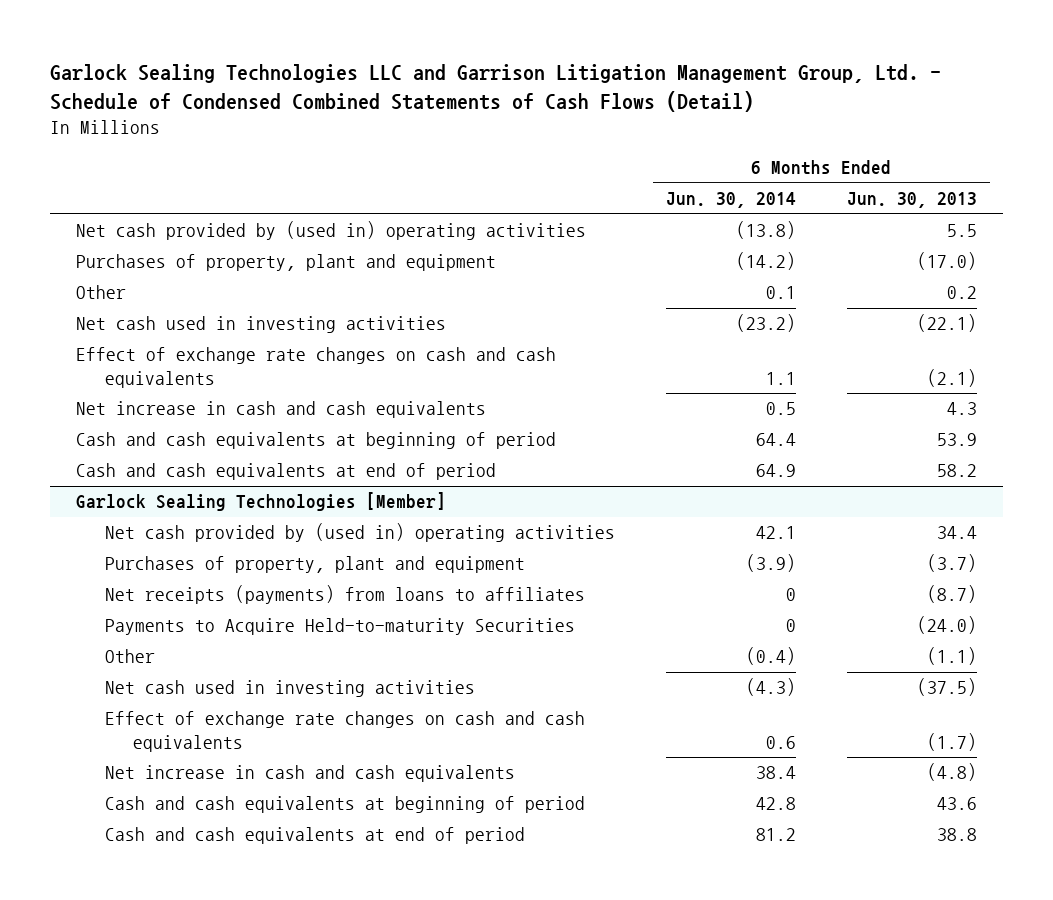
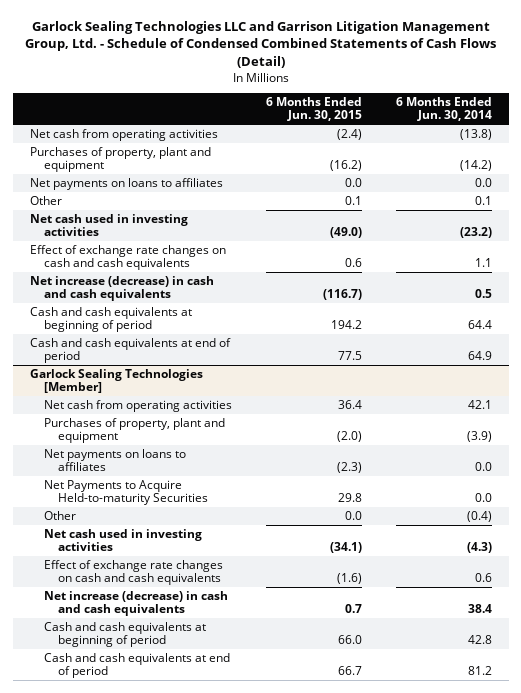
[846,191,977,208] Jun. 30, 2013 -> none
none -> [265,96,362,122] 6 Months Ended Jun. 30, 2015
[75,221,586,241] Net cash provided by (used in) operating activities -> [29,129,218,142] Net cash from operating activities
none -> [29,178,223,191] Net payments on loans to affiliates
[75,401,486,419] Net increase in cash and cash equivalents -> [29,276,214,302] Net increase (decrease) in cash and cash equivalents
[104,523,615,543] Net cash provided by (used in) operating activities -> [44,400,233,413] Net cash from operating activities
[104,585,585,605] Net receipts (payments) from loans to affiliates -> [44,449,187,472] Net payments on loans to affiliates
[785,588,796,602] 0 -> [474,462,492,472] 0.0
[104,618,575,636] Payments to Acquire Held-to-maturity Securities -> [44,480,209,506] Net Payments to Acquire Held-to-maturity Securities
[785,619,796,633] 0 -> [474,493,492,503] 0.0
[104,765,515,783] Net increase in cash and cash equivalents -> [44,591,229,617] Net increase (decrease) in cash and cash equivalents

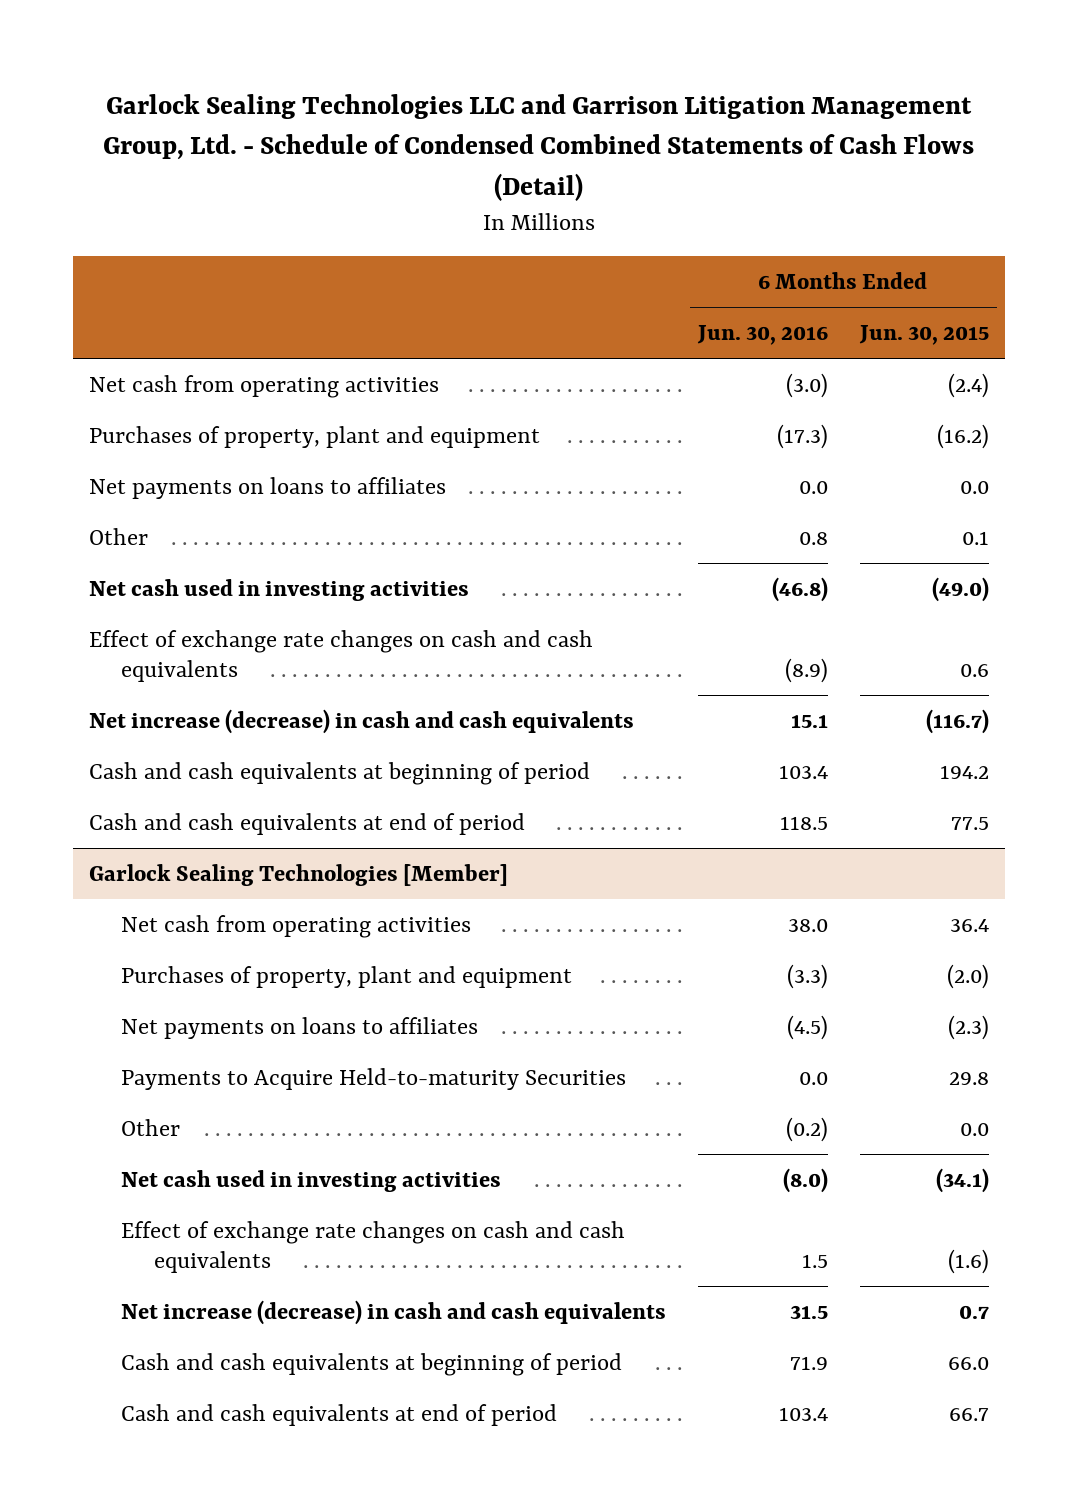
[395,96,492,122] 6 Months Ended Jun. 30, 2014 -> none
none -> [697,325,829,346] Jun. 30, 2016
[44,480,209,506] Net Payments to Acquire Held-to-maturity Securities -> [121,1067,627,1090] Payments to Acquire Held-to-maturity Securities

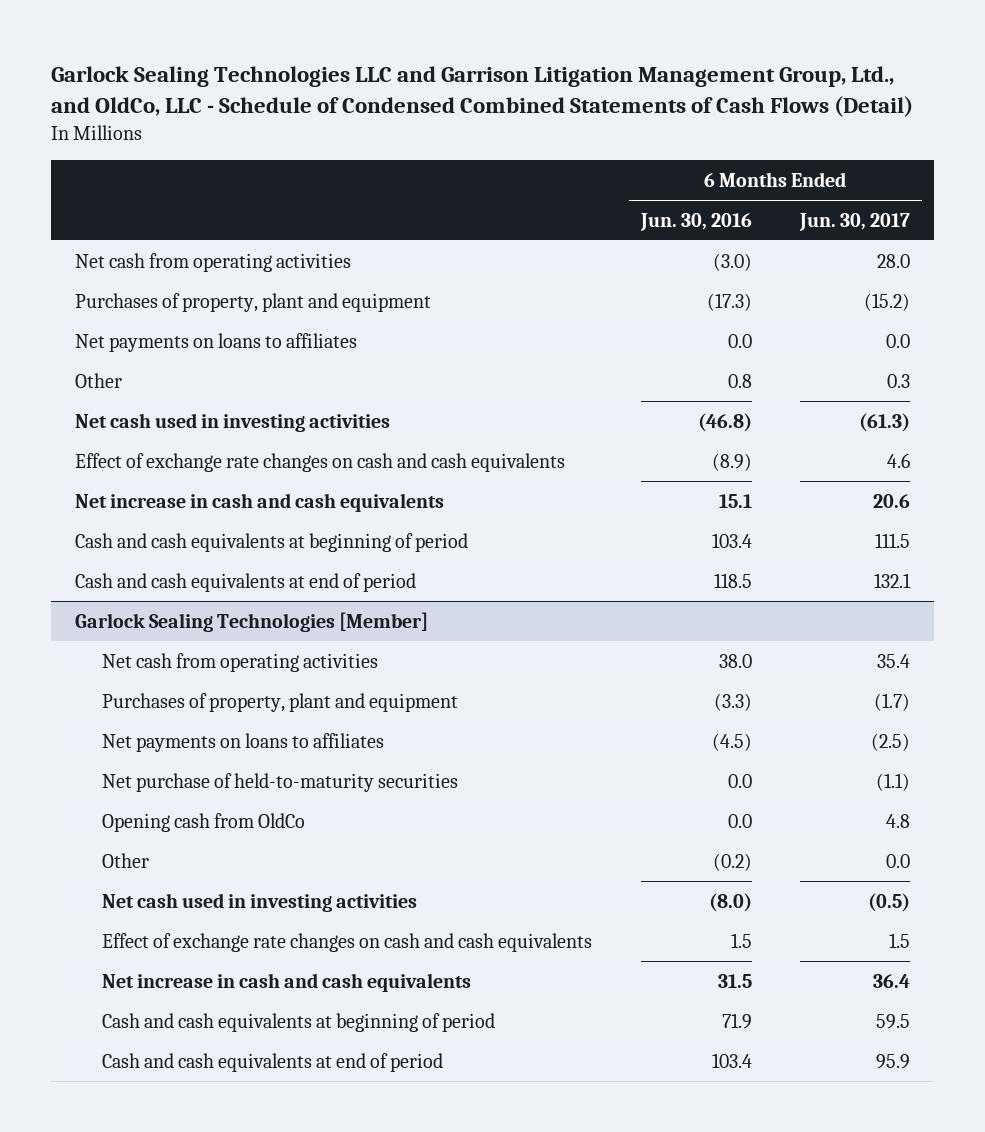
[102,93,974,201] Garlock Sealing Technologies LLC and Garrison Litigation Management Group, Ltd. - Schedule of Condensed Combined Statements of Cash Flows (Detail) -> [50,65,913,117] Garlock Sealing Technologies LLC and Garrison Litigation Management Group, Ltd., and OldCo, LLC - Schedule of Condensed Combined Statements of Cash Flows (Detail)
[858,325,989,346] Jun. 30, 2015 -> none
none -> [798,212,910,231] Jun. 30, 2017
[89,708,635,734] Net increase (decrease) in cash and cash equivalents -> [74,492,444,512] Net increase in cash and cash equivalents
[121,1067,627,1090] Payments to Acquire Held-to-maturity Securities -> [102,772,459,792] Net purchase of held-to-maturity securities
none -> [102,812,306,832] Opening cash from OldCo
[121,1299,667,1325] Net increase (decrease) in cash and cash equivalents -> [102,972,472,992] Net increase in cash and cash equivalents

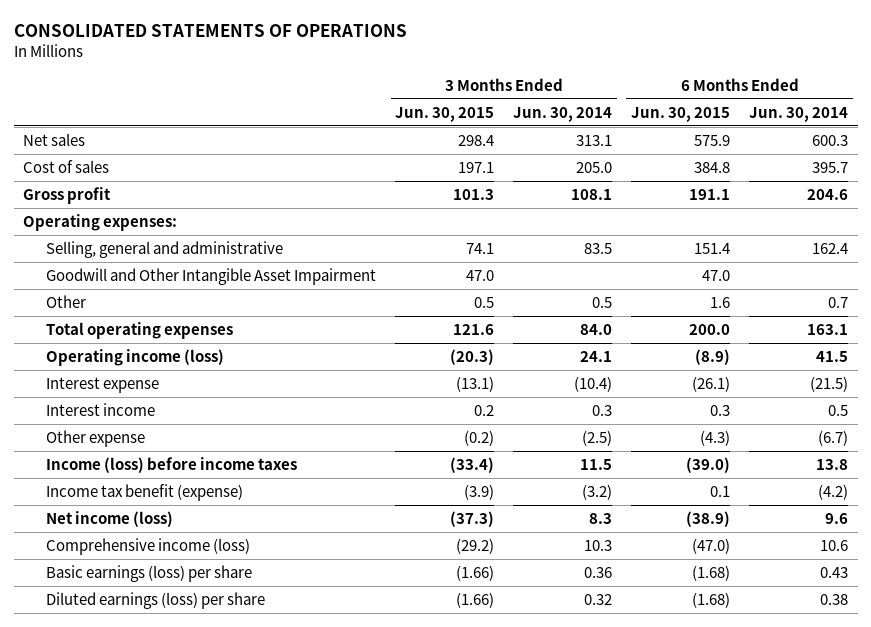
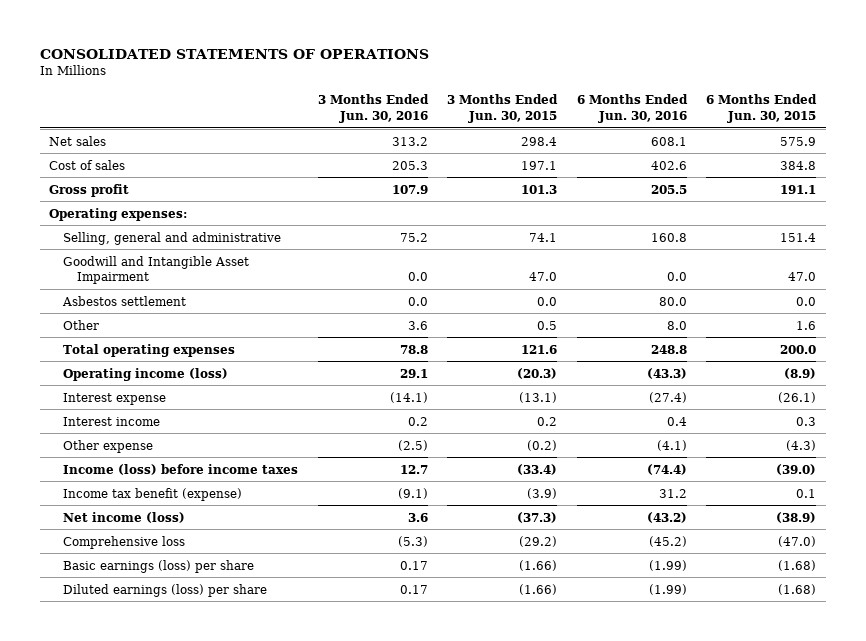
[513,106,613,122] Jun. 30, 2014 -> none
[749,106,849,122] Jun. 30, 2014 -> none
none -> [317,94,429,123] 3 Months Ended Jun. 30, 2016
none -> [576,94,688,123] 6 Months Ended Jun. 30, 2016
[46,268,377,286] Goodwill and Other Intangible Asset Impairment -> [63,255,250,285] Goodwill and Intangible Asset Impairment
none -> [62,295,187,306] Asbestos settlement
[46,538,251,556] Comprehensive income (loss) -> [63,535,186,549] Comprehensive loss

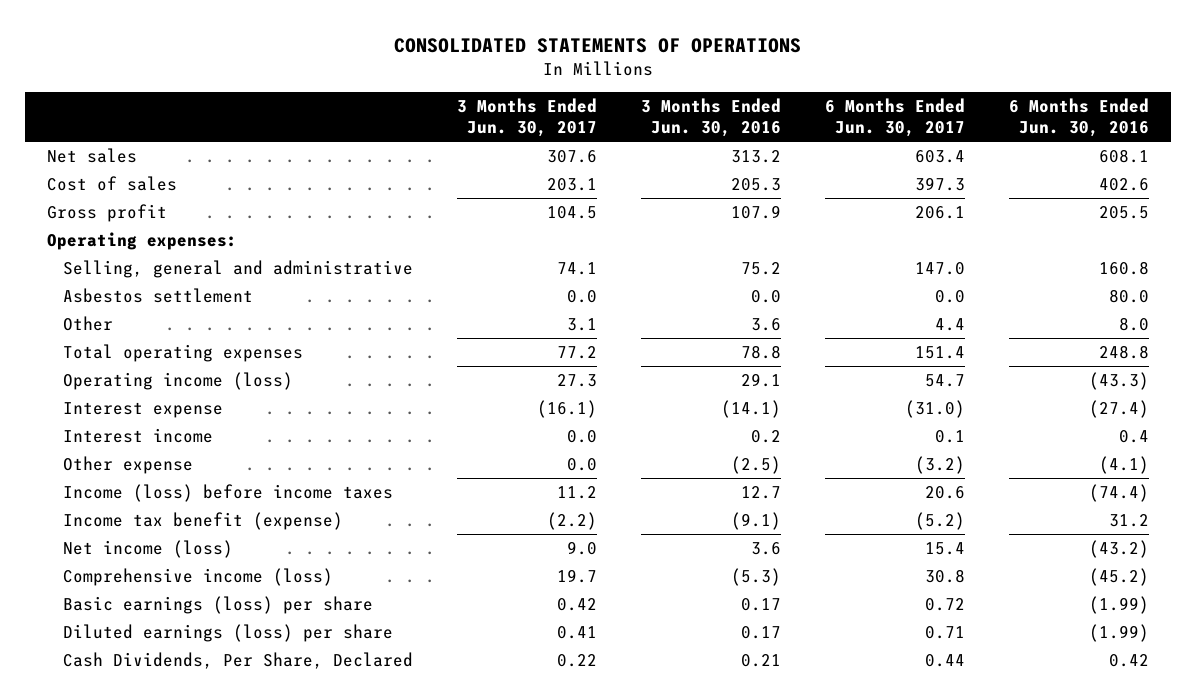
[447,94,559,123] 3 Months Ended Jun. 30, 2015 -> none
[706,94,818,123] 6 Months Ended Jun. 30, 2015 -> none
none -> [457,97,598,138] 3 Months Ended Jun. 30, 2017
none -> [824,97,965,138] 6 Months Ended Jun. 30, 2017
[63,255,250,285] Goodwill and Intangible Asset Impairment -> none
[63,535,186,549] Comprehensive loss -> [63,567,334,586] Comprehensive income (loss)
none -> [63,651,414,669] Cash Dividends, Per Share, Declared

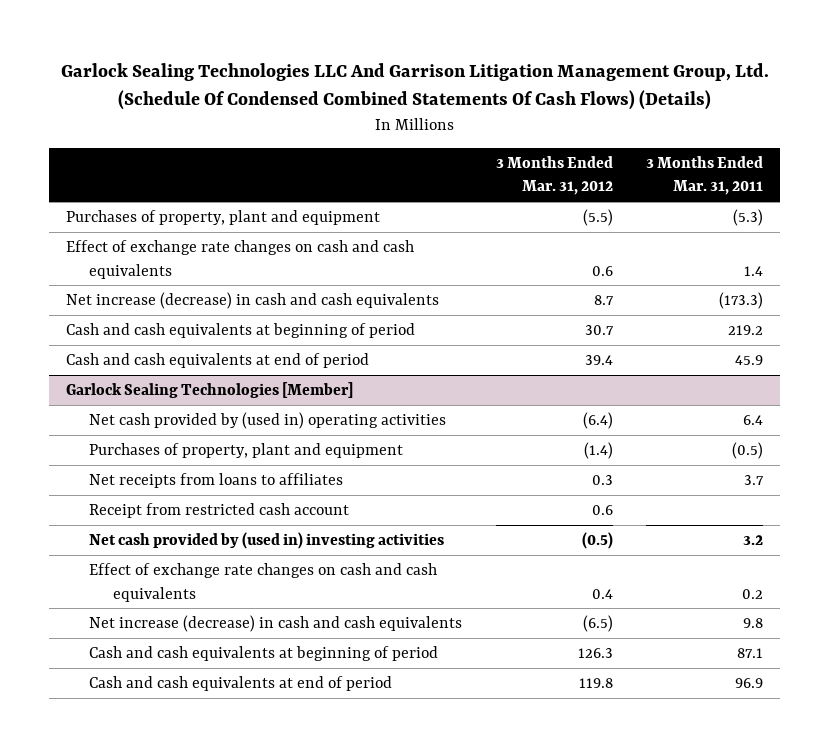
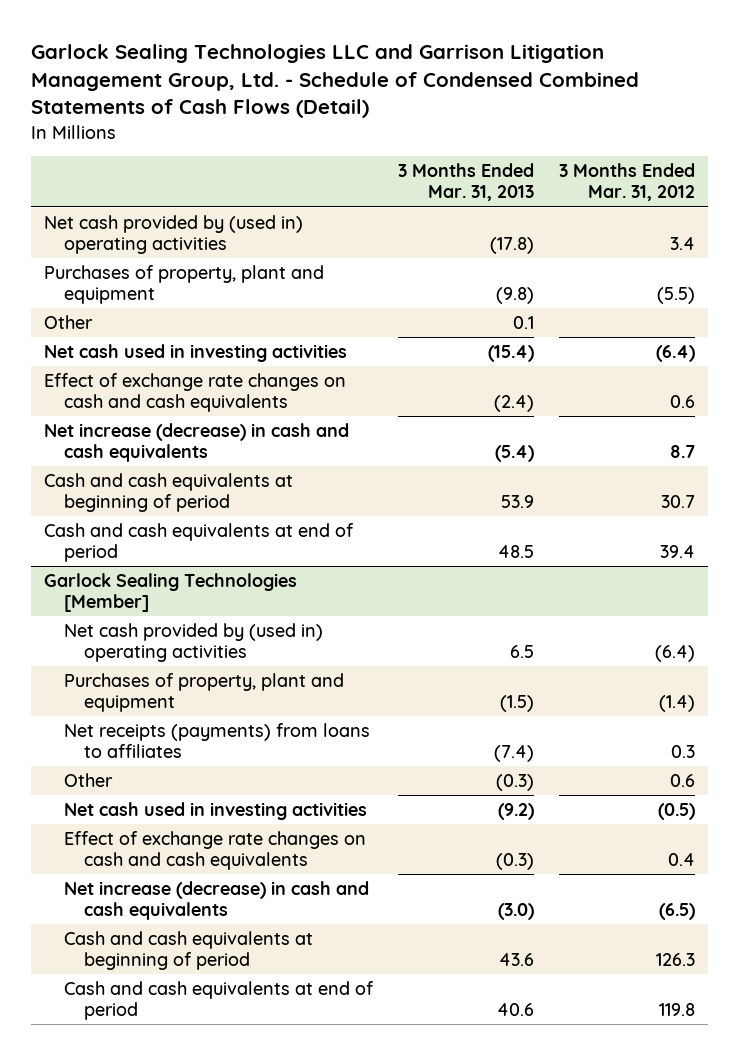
[60,63,769,111] Garlock Sealing Technologies LLC And Garrison Litigation Management Group, Ltd. (Schedule Of Condensed Combined Statements Of Cash Flows) (Details) -> [31,44,640,119] Garlock Sealing Technologies LLC and Garrison Litigation Management Group, Ltd. - Schedule of Condensed Combined Statements of Cash Flows (Detail)
[646,156,764,196] 3 Months Ended Mar. 31, 2011 -> none
none -> [397,163,534,202] 3 Months Ended Mar. 31, 2013
none -> [43,214,303,254] Net cash provided by (used in) operating activities
none -> [43,314,93,329] Other
none -> [43,343,347,362] Net cash used in investing activities
[89,503,350,519] Receipt from restricted cash account -> none
[89,473,344,489] Net receipts from loans to affiliates -> [63,722,370,758] Net receipts (payments) from loans to affiliates
none -> [63,772,113,787] Other
[89,532,445,550] Net cash provided by (used in) investing activities -> [63,801,367,820] Net cash used in investing activities

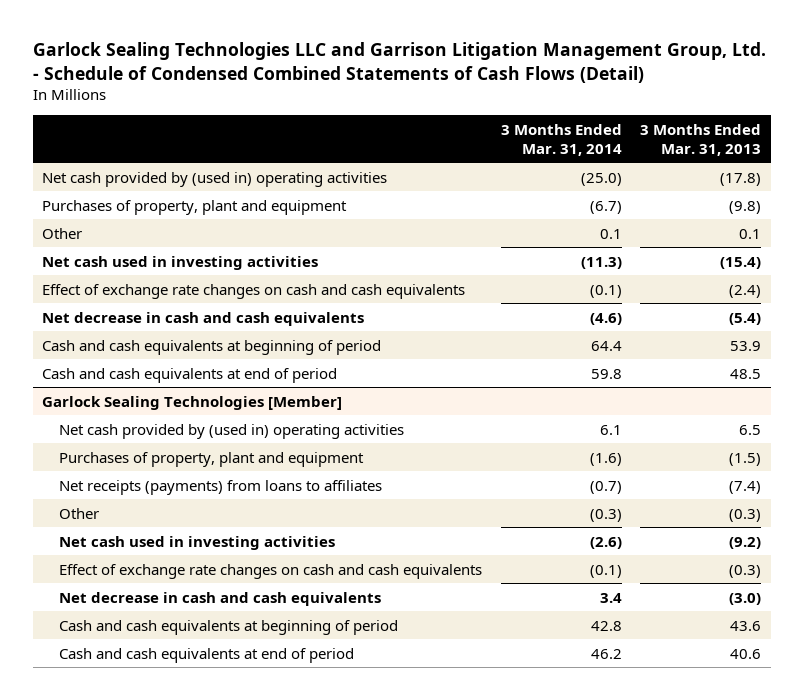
[558,163,695,202] 3 Months Ended Mar. 31, 2012 -> none
none -> [500,124,622,156] 3 Months Ended Mar. 31, 2014
[43,422,349,462] Net increase (decrease) in cash and cash equivalents -> [41,311,364,326] Net decrease in cash and cash equivalents
[63,880,369,920] Net increase (decrease) in cash and cash equivalents -> [59,591,382,606] Net decrease in cash and cash equivalents

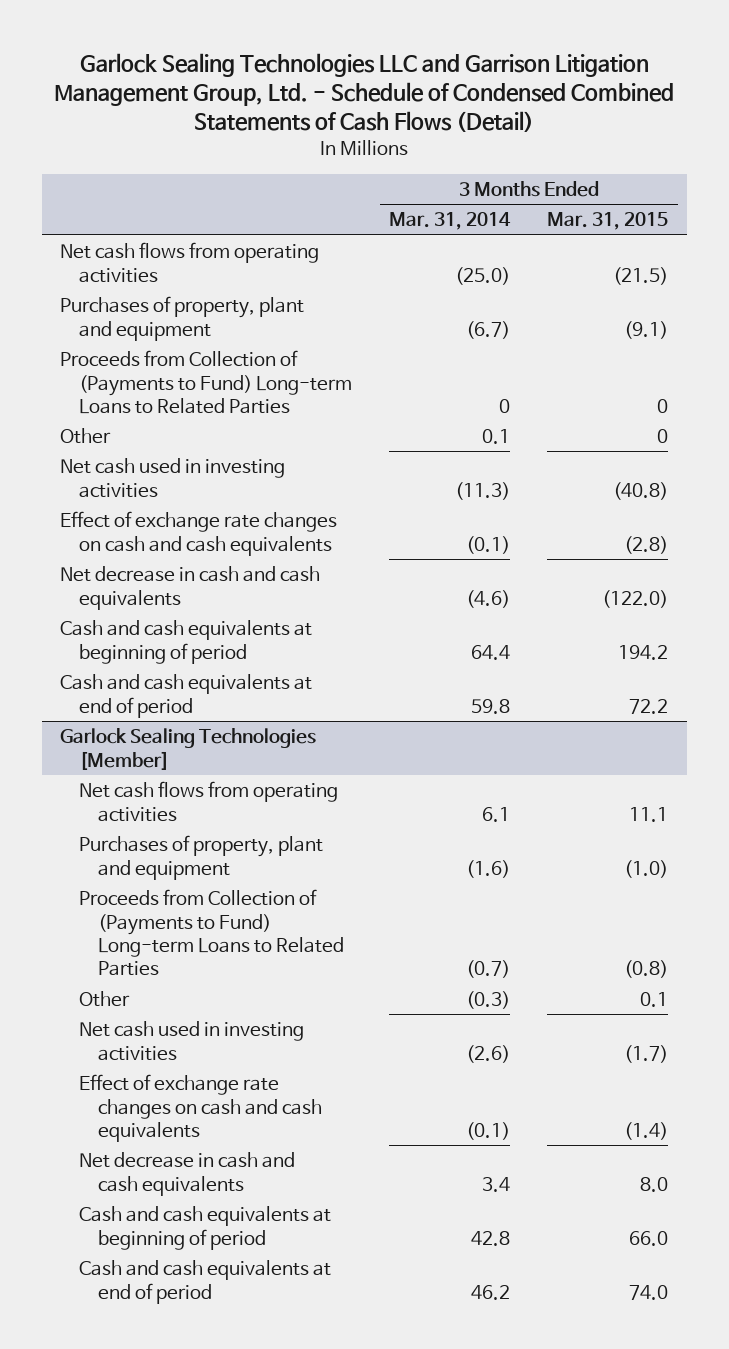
[640,124,762,156] 3 Months Ended Mar. 31, 2013 -> none
none -> [547,212,669,231] Mar. 31, 2015
[41,171,387,187] Net cash provided by (used in) operating activities -> [60,242,320,283] Net cash flows from operating activities
none -> [60,350,353,415] Proceeds from Collection of (Payments to Fund) Long-term Loans to Related Parties
[59,423,405,439] Net cash provided by (used in) operating activities -> [79,781,339,822] Net cash flows from operating activities
[59,479,383,495] Net receipts (payments) from loans to affiliates -> [79,889,344,977] Proceeds from Collection of (Payments to Fund) Long-term Loans to Related Parties

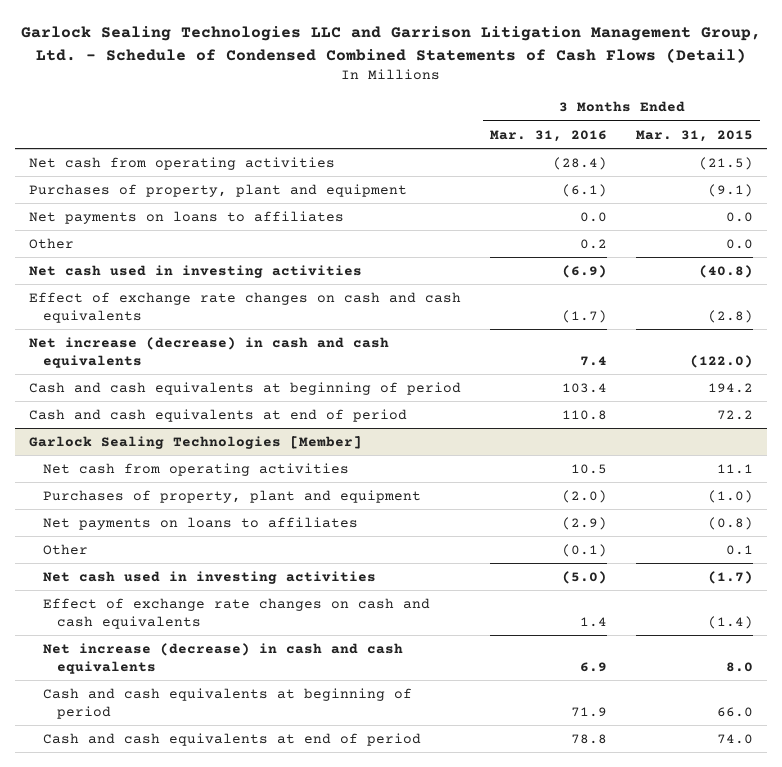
[389,212,512,231] Mar. 31, 2014 -> none
none -> [490,129,608,142] Mar. 31, 2016
[60,242,320,283] Net cash flows from operating activities -> [29,156,336,170] Net cash from operating activities
[60,350,353,415] Proceeds from Collection of (Payments to Fund) Long-term Loans to Related Parties -> [29,210,345,224] Net payments on loans to affiliates
[657,399,669,414] 0 -> [726,211,754,222] 0.0
[657,429,669,444] 0 -> [726,238,754,249] 0.0
[60,566,321,610] Net decrease in cash and cash equivalents -> [29,336,390,368] Net increase (decrease) in cash and cash equivalents
[79,781,339,822] Net cash flows from operating activities -> [43,462,350,476] Net cash from operating activities
[79,889,344,977] Proceeds from Collection of (Payments to Fund) Long-term Loans to Related Parties -> [43,516,359,530] Net payments on loans to affiliates
[79,1152,296,1196] Net decrease in cash and cash equivalents -> [43,642,404,674] Net increase (decrease) in cash and cash equivalents

